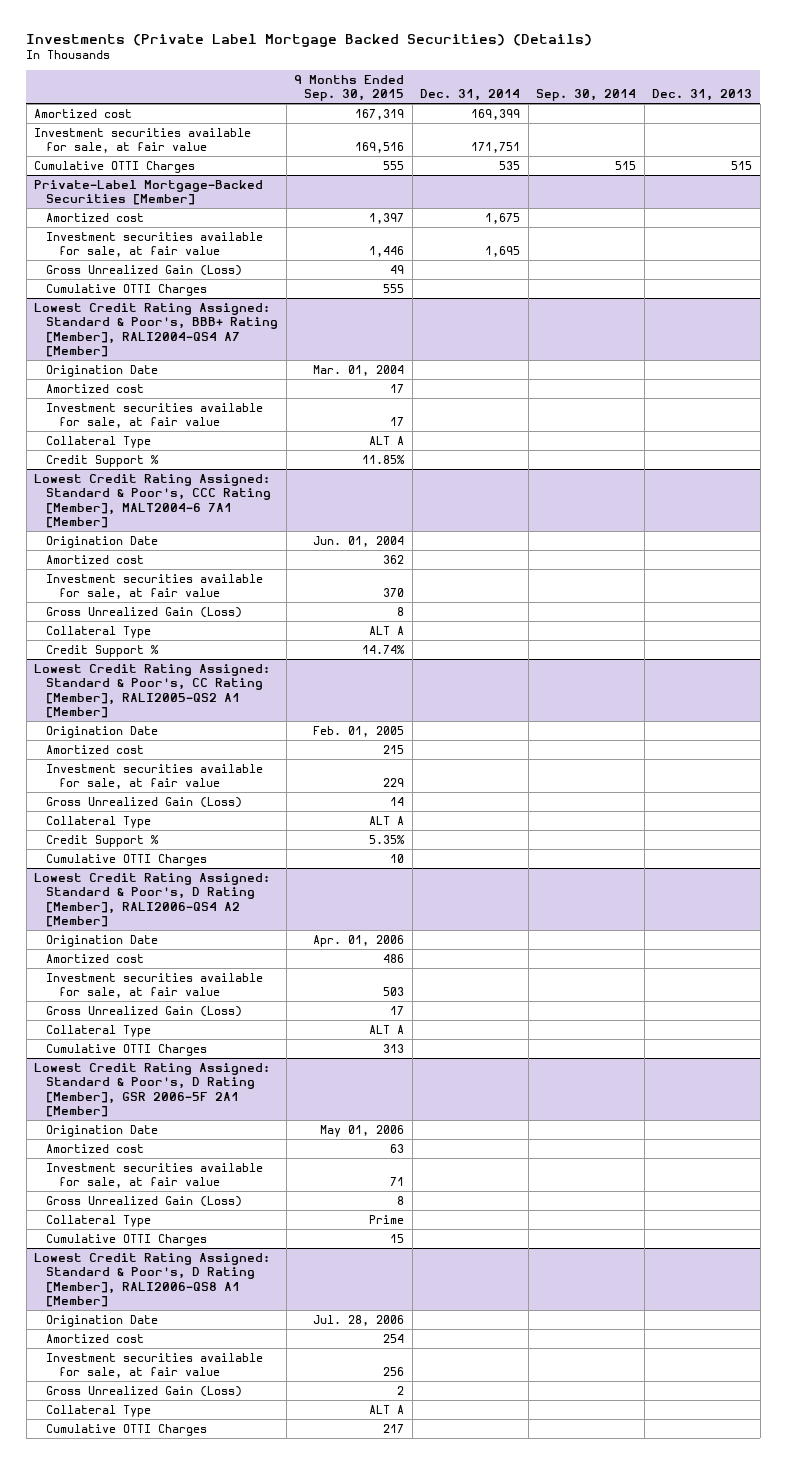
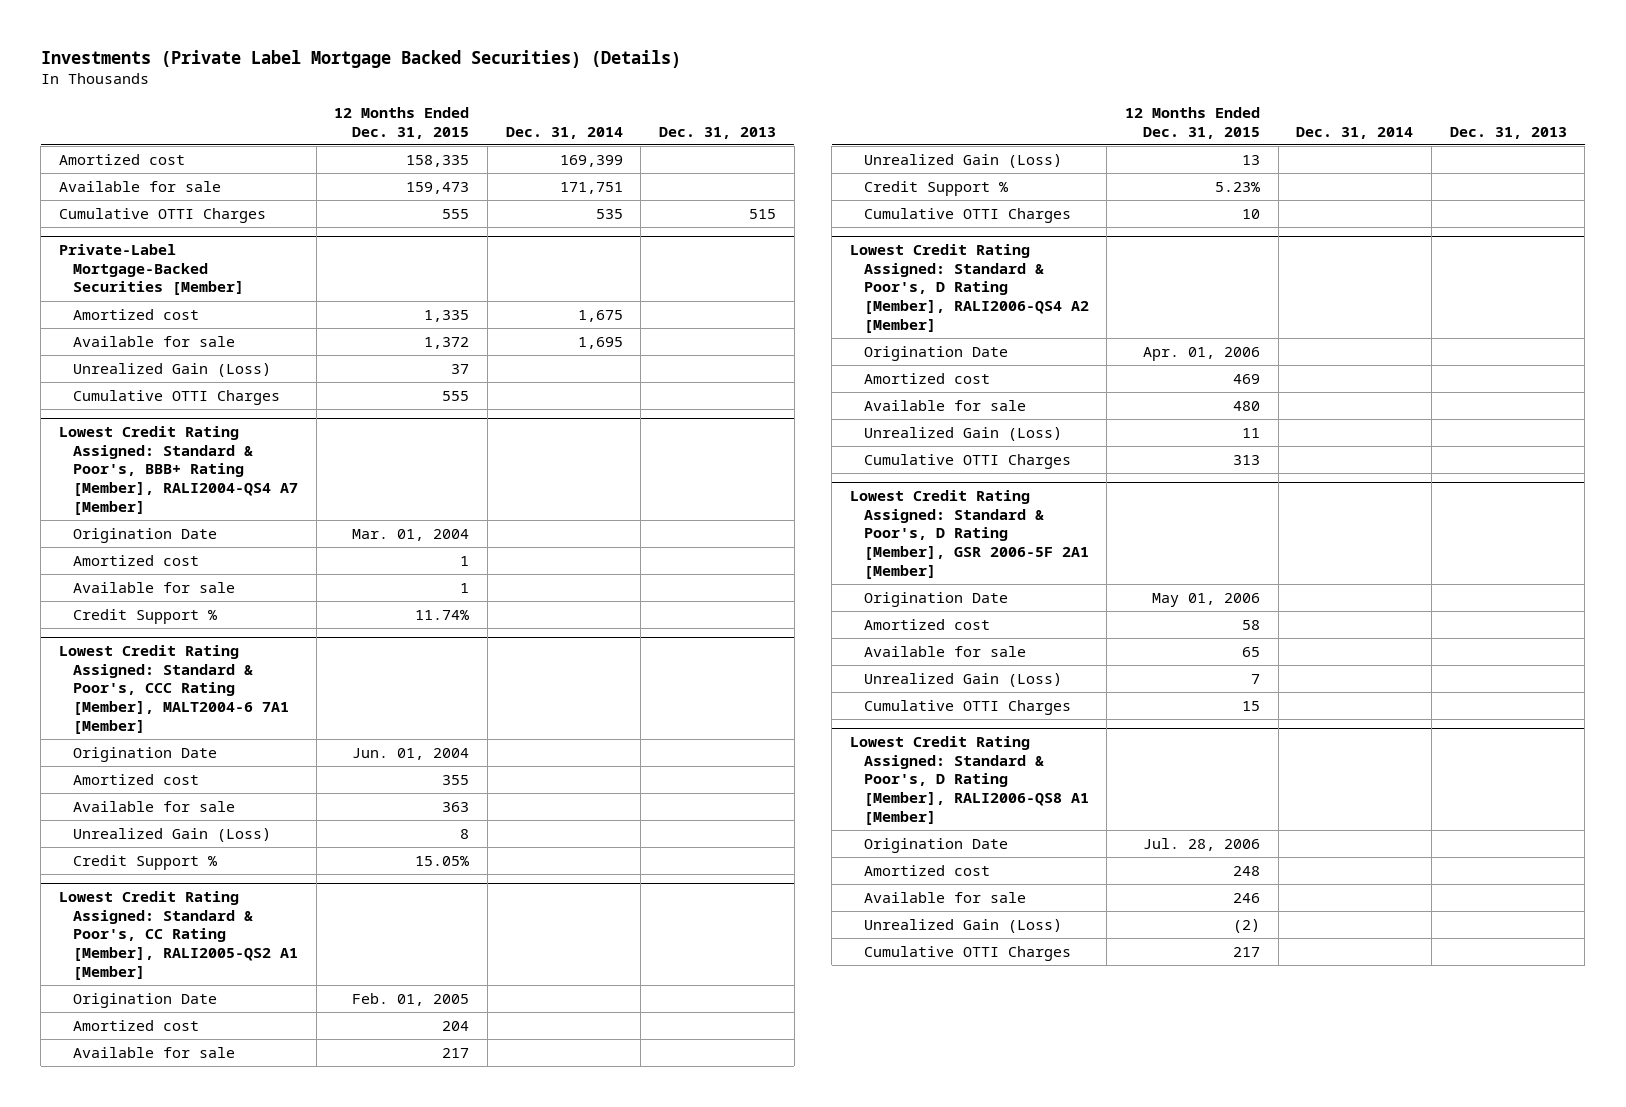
[294,74,405,102] 9 Months Ended Sep. 30, 2015 -> none
[536,89,637,102] Sep. 30, 2014 -> none
none -> [334,107,470,139] 12 Months Ended Dec. 31, 2015
[34,127,252,154] Investment securities available for sale, at fair value -> [59,180,222,192] Available for sale
[46,231,264,258] Investment securities available for sale, at fair value -> [72,335,235,347] Available for sale
[46,264,243,276] Gross Unrealized Gain (Loss) -> [72,362,271,377] Unrealized Gain (Loss)
[46,435,152,448] Collateral Type -> none
[46,402,264,429] Investment securities available for sale, at fair value -> [72,581,235,593] Available for sale
[46,625,152,638] Collateral Type -> none
[46,573,264,600] Investment securities available for sale, at fair value -> [72,800,235,812] Available for sale
[46,606,243,618] Gross Unrealized Gain (Loss) -> [72,827,271,842] Unrealized Gain (Loss)
[46,815,152,828] Collateral Type -> none
[46,763,264,790] Investment securities available for sale, at fair value -> [72,1046,235,1058] Available for sale
[46,796,243,808] Gross Unrealized Gain (Loss) -> [863,153,1062,168] Unrealized Gain (Loss)
[46,1024,152,1037] Collateral Type -> none
[46,972,264,999] Investment securities available for sale, at fair value -> [863,399,1026,411] Available for sale
[46,1005,243,1017] Gross Unrealized Gain (Loss) -> [863,426,1062,441] Unrealized Gain (Loss)
[46,1214,152,1227] Collateral Type -> none
[46,1162,264,1189] Investment securities available for sale, at fair value -> [863,645,1026,657] Available for sale
[46,1195,243,1207] Gross Unrealized Gain (Loss) -> [863,672,1062,687] Unrealized Gain (Loss)
[46,1404,152,1417] Collateral Type -> none
[46,1352,264,1379] Investment securities available for sale, at fair value -> [863,891,1026,903] Available for sale
[46,1385,243,1397] Gross Unrealized Gain (Loss) -> [863,918,1062,933] Unrealized Gain (Loss)

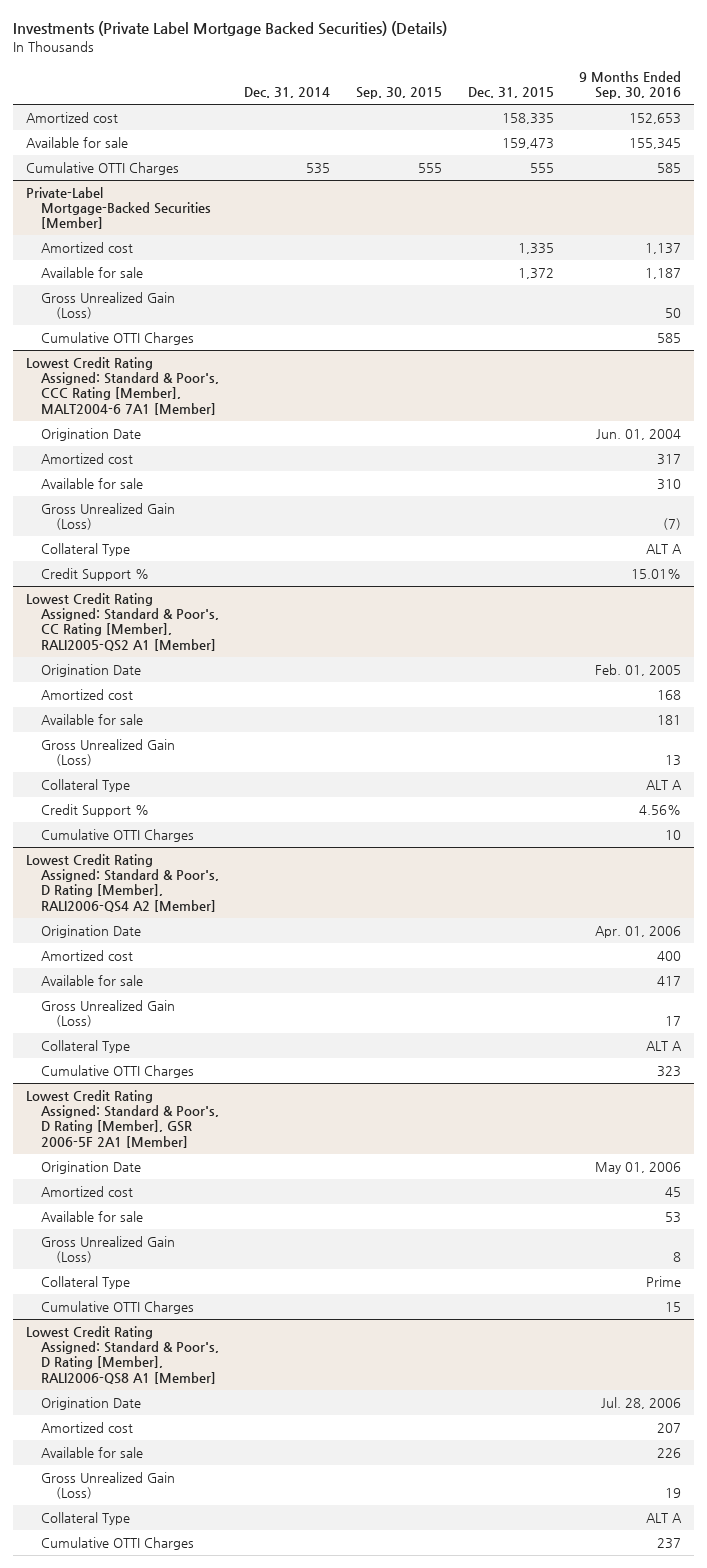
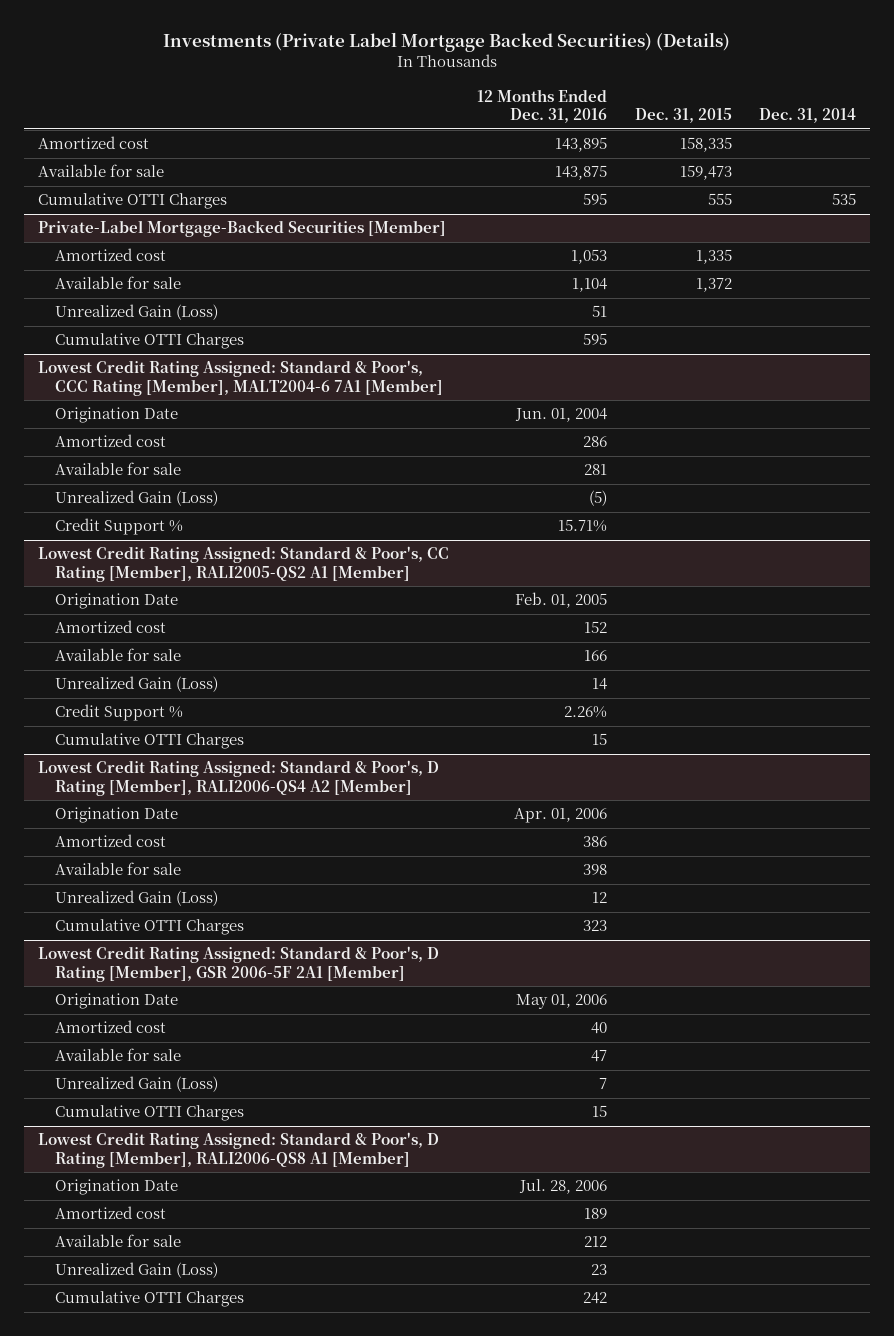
[355,87,442,100] Sep. 30, 2015 -> none
[579,71,682,100] 9 Months Ended Sep. 30, 2016 -> none
none -> [476,88,607,124] 12 Months Ended Dec. 31, 2016
[40,292,175,320] Gross Unrealized Gain (Loss) -> [55,304,219,321] Unrealized Gain (Loss)
[40,543,130,557] Collateral Type -> none
[40,503,175,531] Gross Unrealized Gain (Loss) -> [55,490,219,507] Unrealized Gain (Loss)
[40,779,130,793] Collateral Type -> none
[40,739,175,767] Gross Unrealized Gain (Loss) -> [55,676,219,693] Unrealized Gain (Loss)
[40,1040,130,1054] Collateral Type -> none
[40,1000,175,1028] Gross Unrealized Gain (Loss) -> [55,890,219,907] Unrealized Gain (Loss)
[40,1276,130,1290] Collateral Type -> none
[40,1236,175,1264] Gross Unrealized Gain (Loss) -> [55,1076,219,1093] Unrealized Gain (Loss)
[40,1512,130,1526] Collateral Type -> none
[40,1472,175,1500] Gross Unrealized Gain (Loss) -> [55,1262,219,1279] Unrealized Gain (Loss)

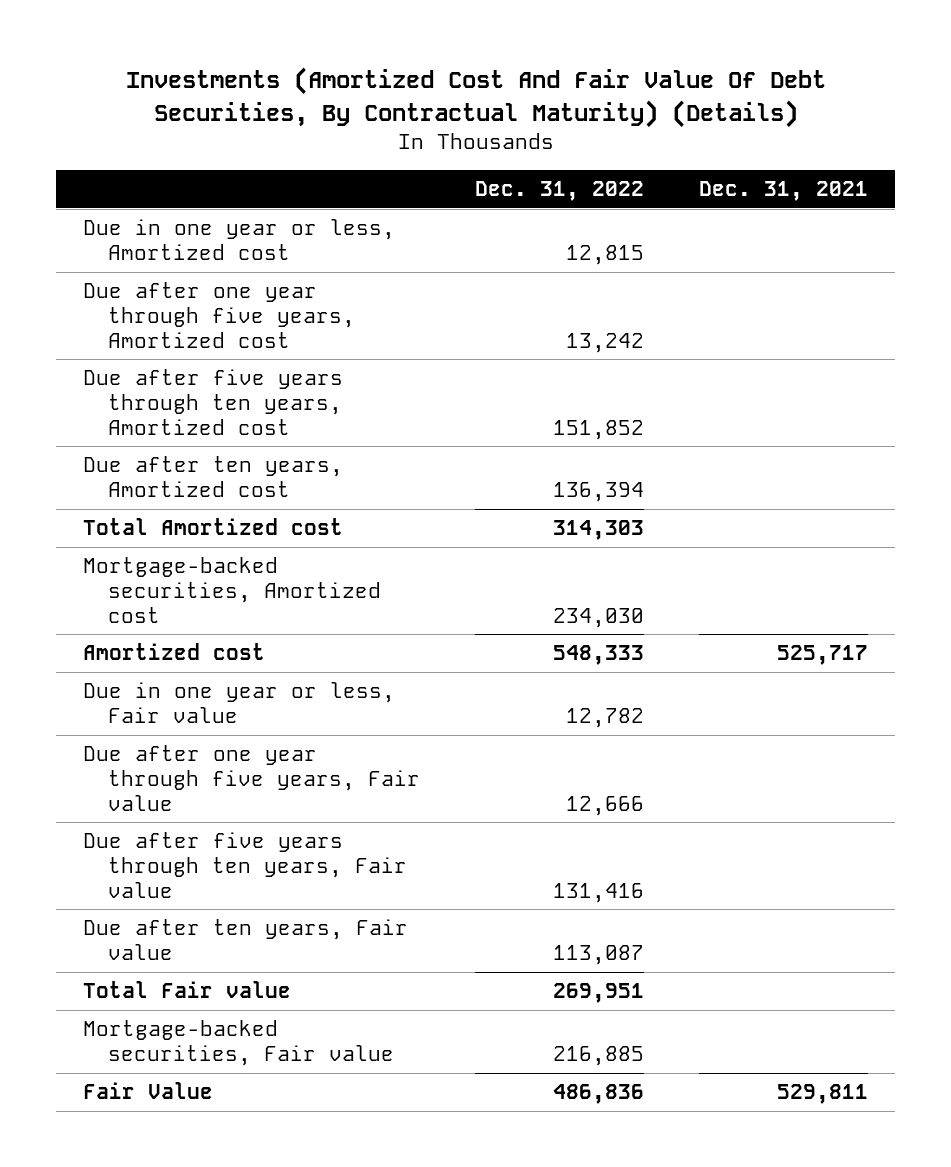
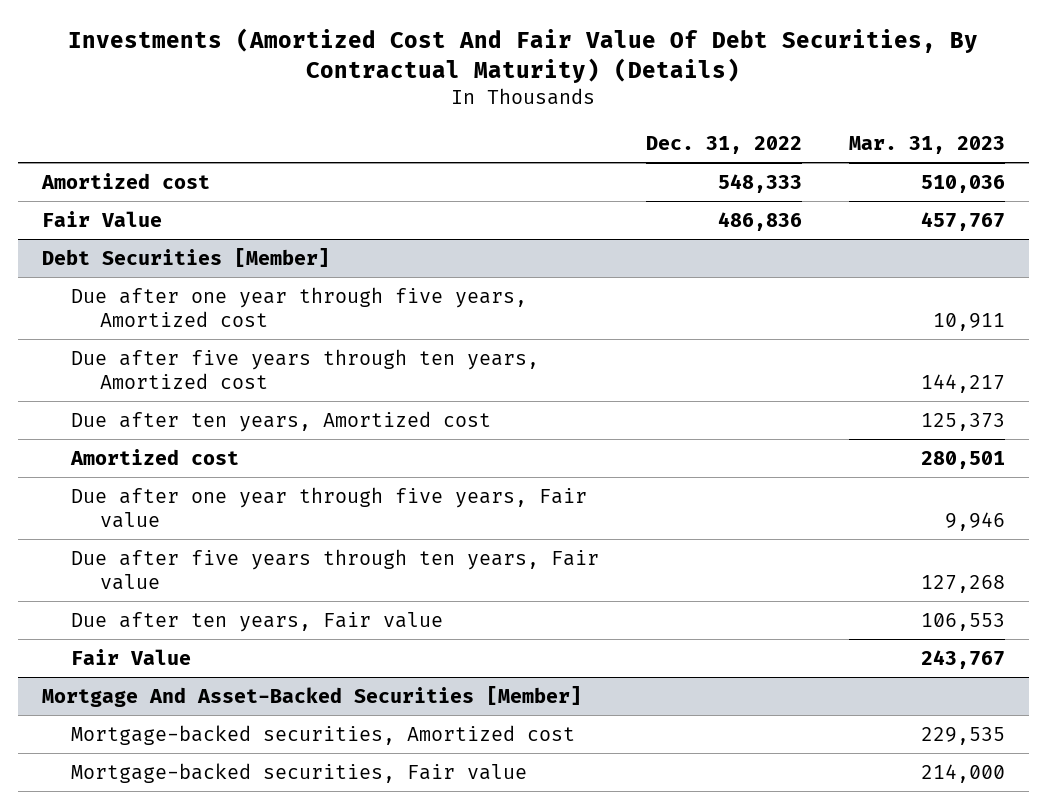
[698,180,868,201] Dec. 31, 2021 -> none
none -> [848,135,1005,154] Mar. 31, 2023
[83,219,396,260] Due in one year or less, Amortized cost -> none
[83,282,355,348] Due after one year through five years, Amortized cost -> none
[83,369,344,435] Due after five years through ten years, Amortized cost -> none
[83,456,344,497] Due after ten years, Amortized cost -> none
[83,518,344,536] Total Amortized cost -> none
[83,557,381,623] Mortgage-backed securities, Amortized cost -> none
[83,682,396,723] Due in one year or less, Fair value -> none
[83,745,420,811] Due after one year through five years, Fair value -> none
[83,832,407,898] Due after five years through ten years, Fair value -> none
[83,919,409,960] Due after ten years, Fair value -> none
[83,981,292,999] Total Fair value -> none
[83,1020,394,1066] Mortgage-backed securities, Fair value -> none
none -> [41,248,330,268] Debt Securities [Member]
none -> [70,287,527,327] Due after one year through five years, Amortized cost
none -> [70,349,539,389] Due after five years through ten years, Amortized cost
none -> [70,411,491,433] Due after ten years, Amortized cost
none -> [69,449,239,466] Amortized cost
none -> [70,487,587,528] Due after one year through five years, Fair value
none -> [70,549,599,590] Due after five years through ten years, Fair value
none -> [70,612,443,633] Due after ten years, Fair value
none -> [70,649,191,666] Fair Value
none -> [41,686,582,708] Mortgage And Asset-Backed Securities [Member]
none -> [70,725,575,746] Mortgage-backed securities, Amortized cost
none -> [70,763,527,784] Mortgage-backed securities, Fair value

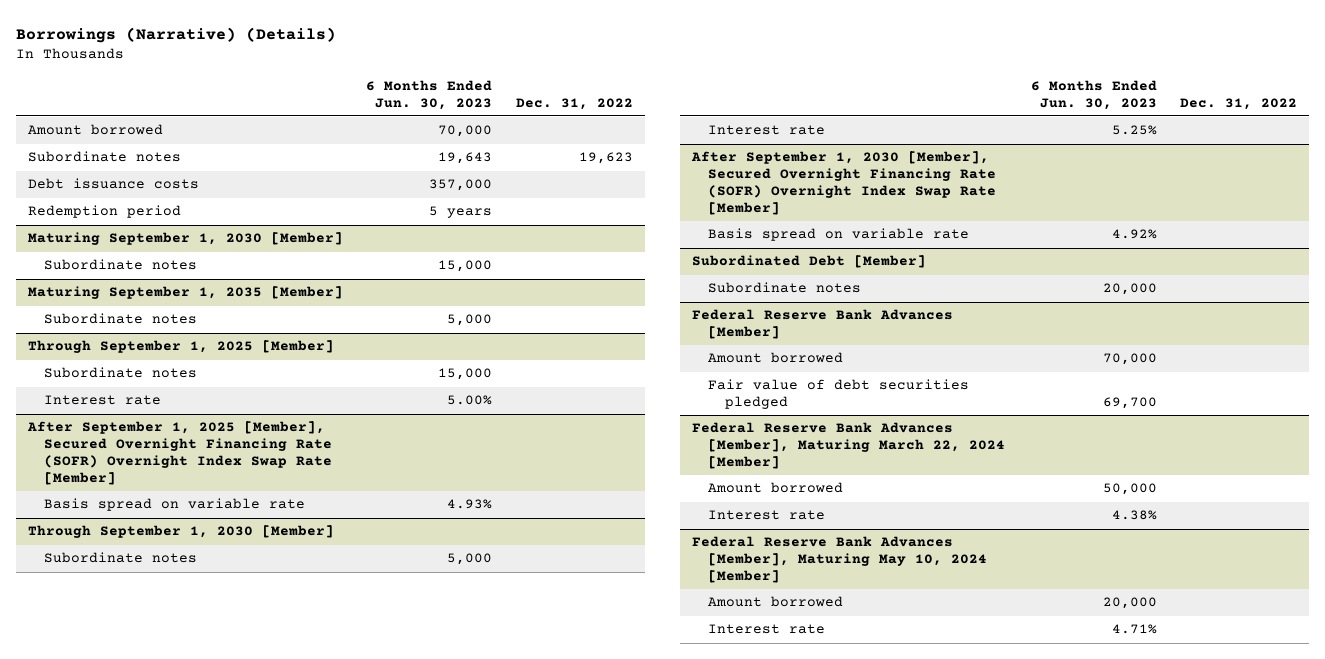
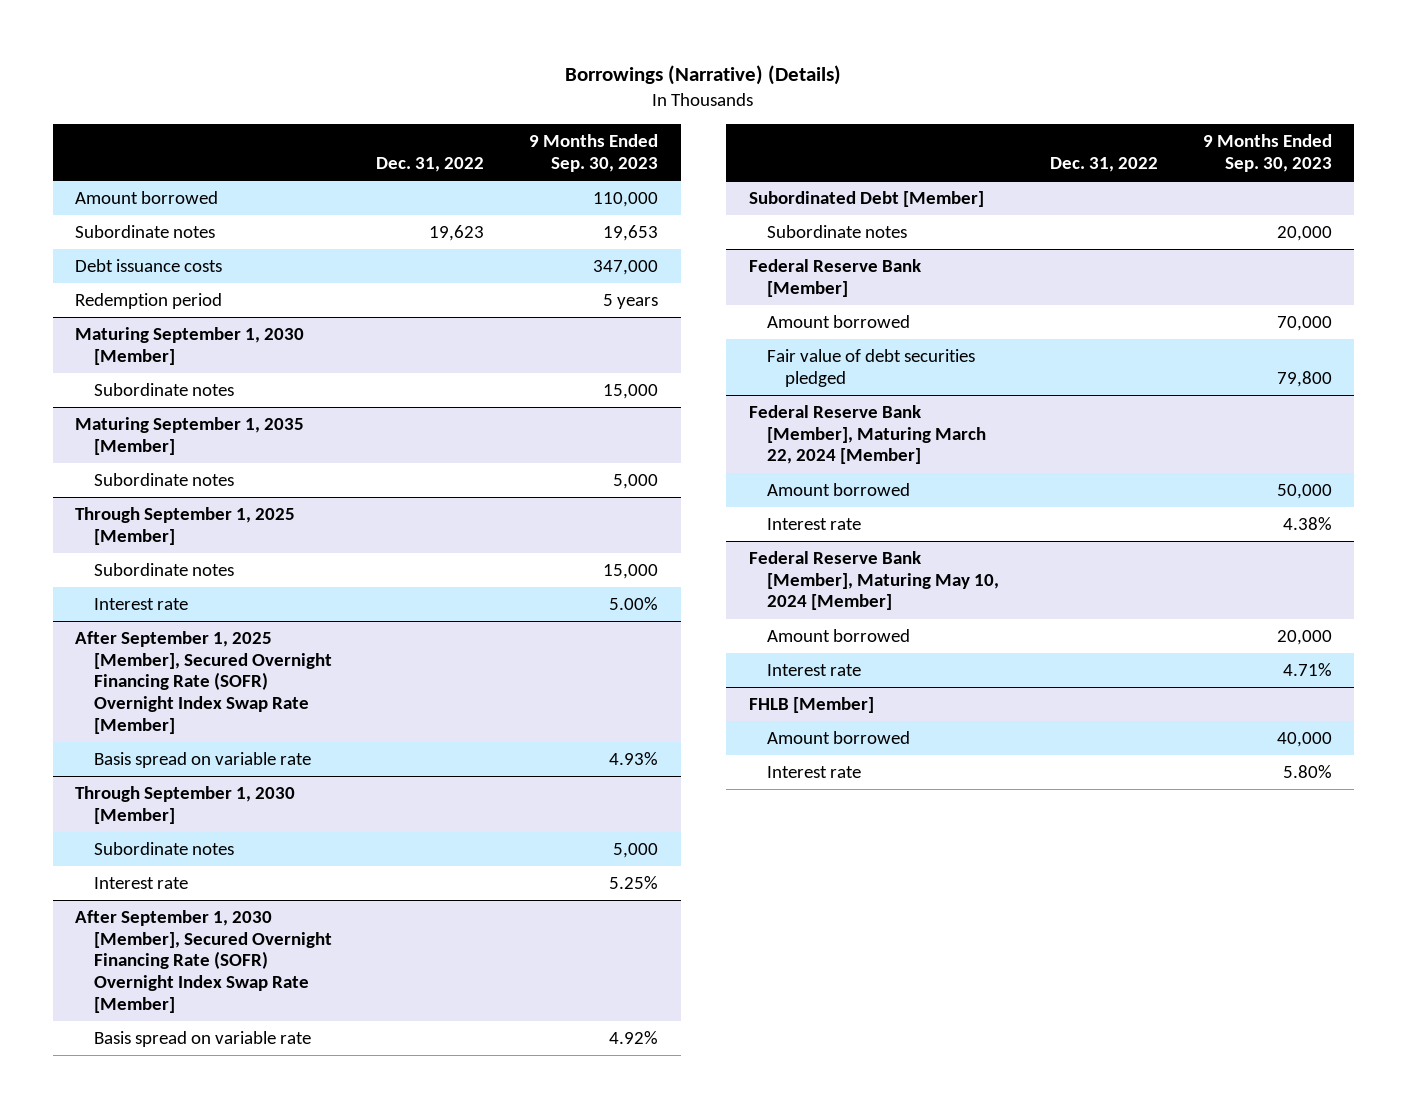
[366,79,493,110] 6 Months Ended Jun. 30, 2023 -> none
none -> [529,134,659,172] 9 Months Ended Sep. 30, 2023
[692,309,954,340] Federal Reserve Bank Advances [Member] -> [748,259,921,297] Federal Reserve Bank [Member]
[692,422,1006,470] Federal Reserve Bank Advances [Member], Maturing March 22, 2024 [Member] -> [748,405,986,465] Federal Reserve Bank [Member], Maturing March 22, 2024 [Member]
[692,536,988,584] Federal Reserve Bank Advances [Member], Maturing May 10, 2024 [Member] -> [748,551,999,611] Federal Reserve Bank [Member], Maturing May 10, 2024 [Member]
none -> [748,697,874,714] FHLB [Member]
none -> [766,731,910,745] Amount borrowed
none -> [766,766,861,779] Interest rate

